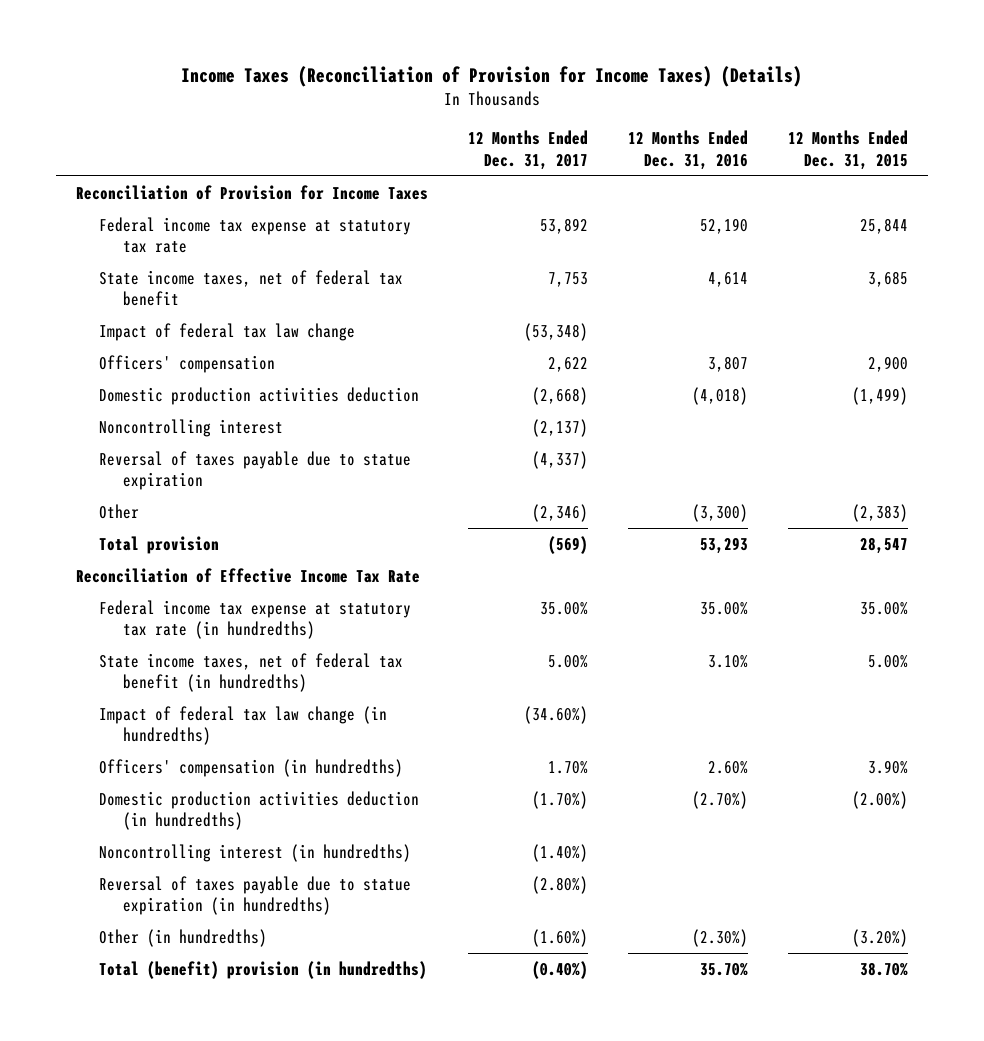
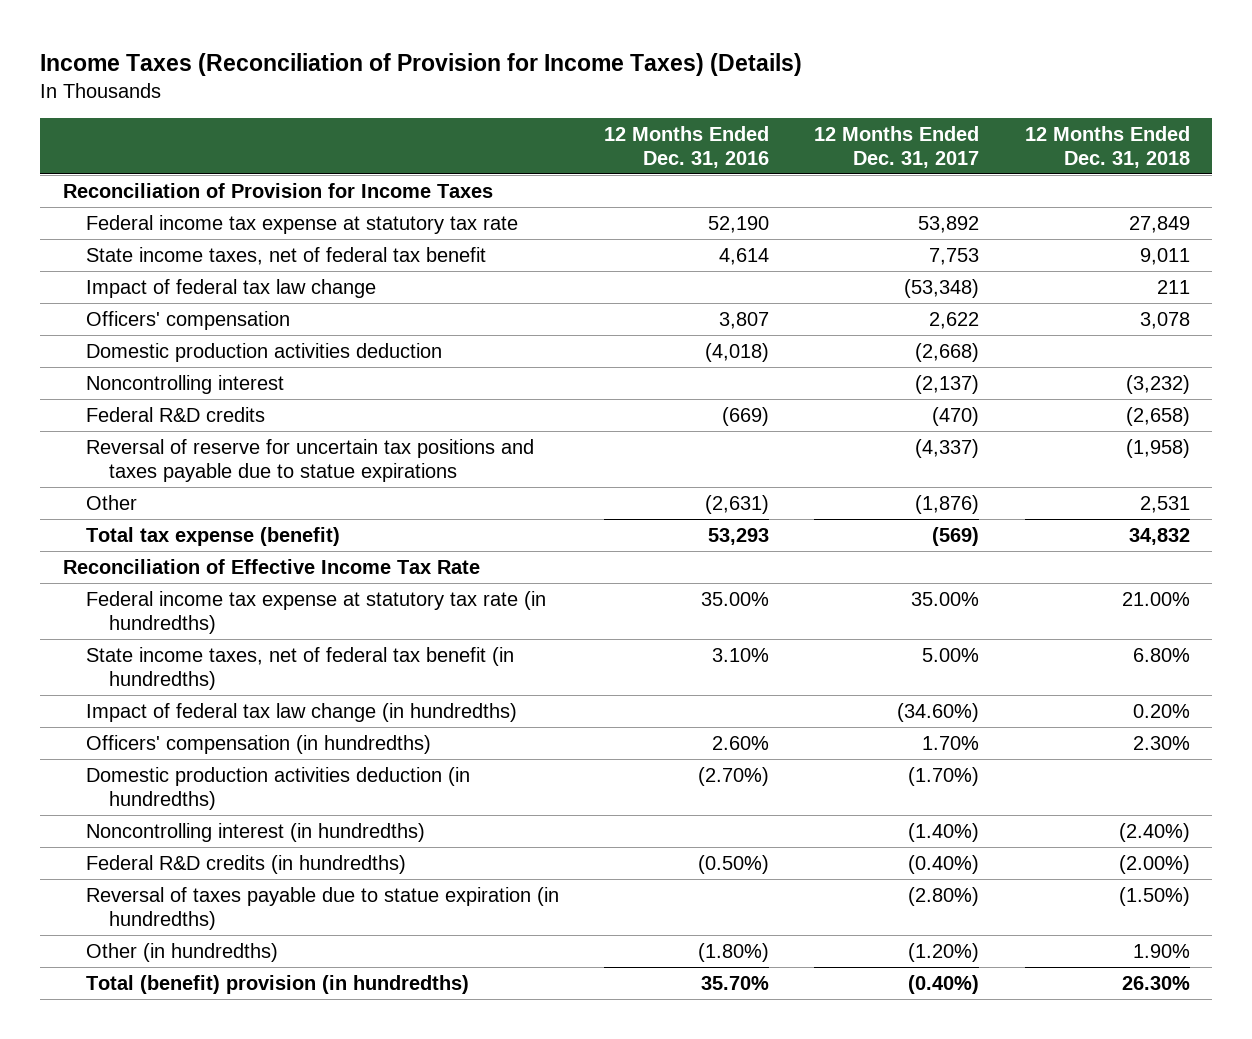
[787,130,908,170] 12 Months Ended Dec. 31, 2015 -> none
none -> [1024,126,1190,169] 12 Months Ended Dec. 31, 2018
none -> [85,406,265,422] Federal R&D credits
[99,450,412,491] Reversal of taxes payable due to statue expiration -> [85,438,534,482] Reversal of reserve for uncertain tax positions and taxes payable due to statue expirations
[531,503,588,522] (2,346) -> [915,494,980,514] (1,876)
[691,503,748,522] (3,300) -> [704,494,769,514] (2,631)
[99,535,220,554] Total provision -> [85,526,340,546] Total tax expense (benefit)
none -> [85,854,406,874] Federal R&D credits (in hundredths)
[531,928,588,947] (1.60%) -> [908,942,980,962] (1.20%)
[691,928,748,947] (2.30%) -> [697,942,769,962] (1.80%)

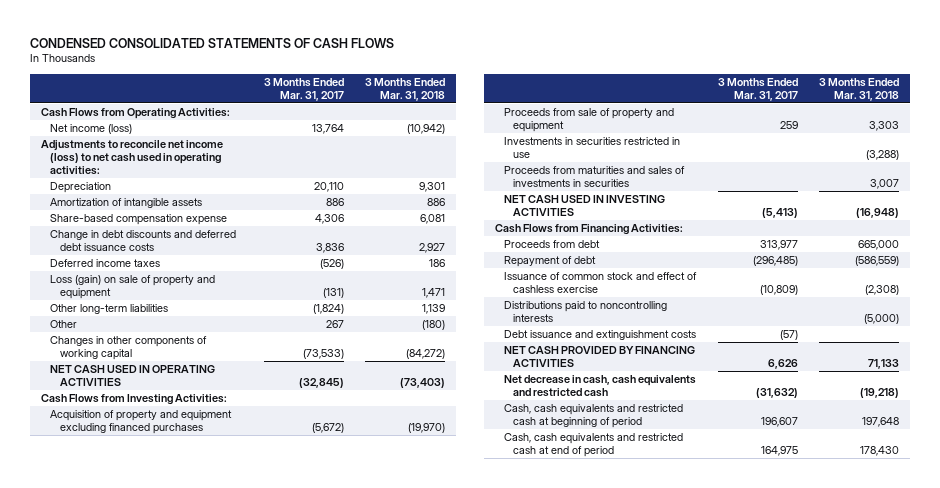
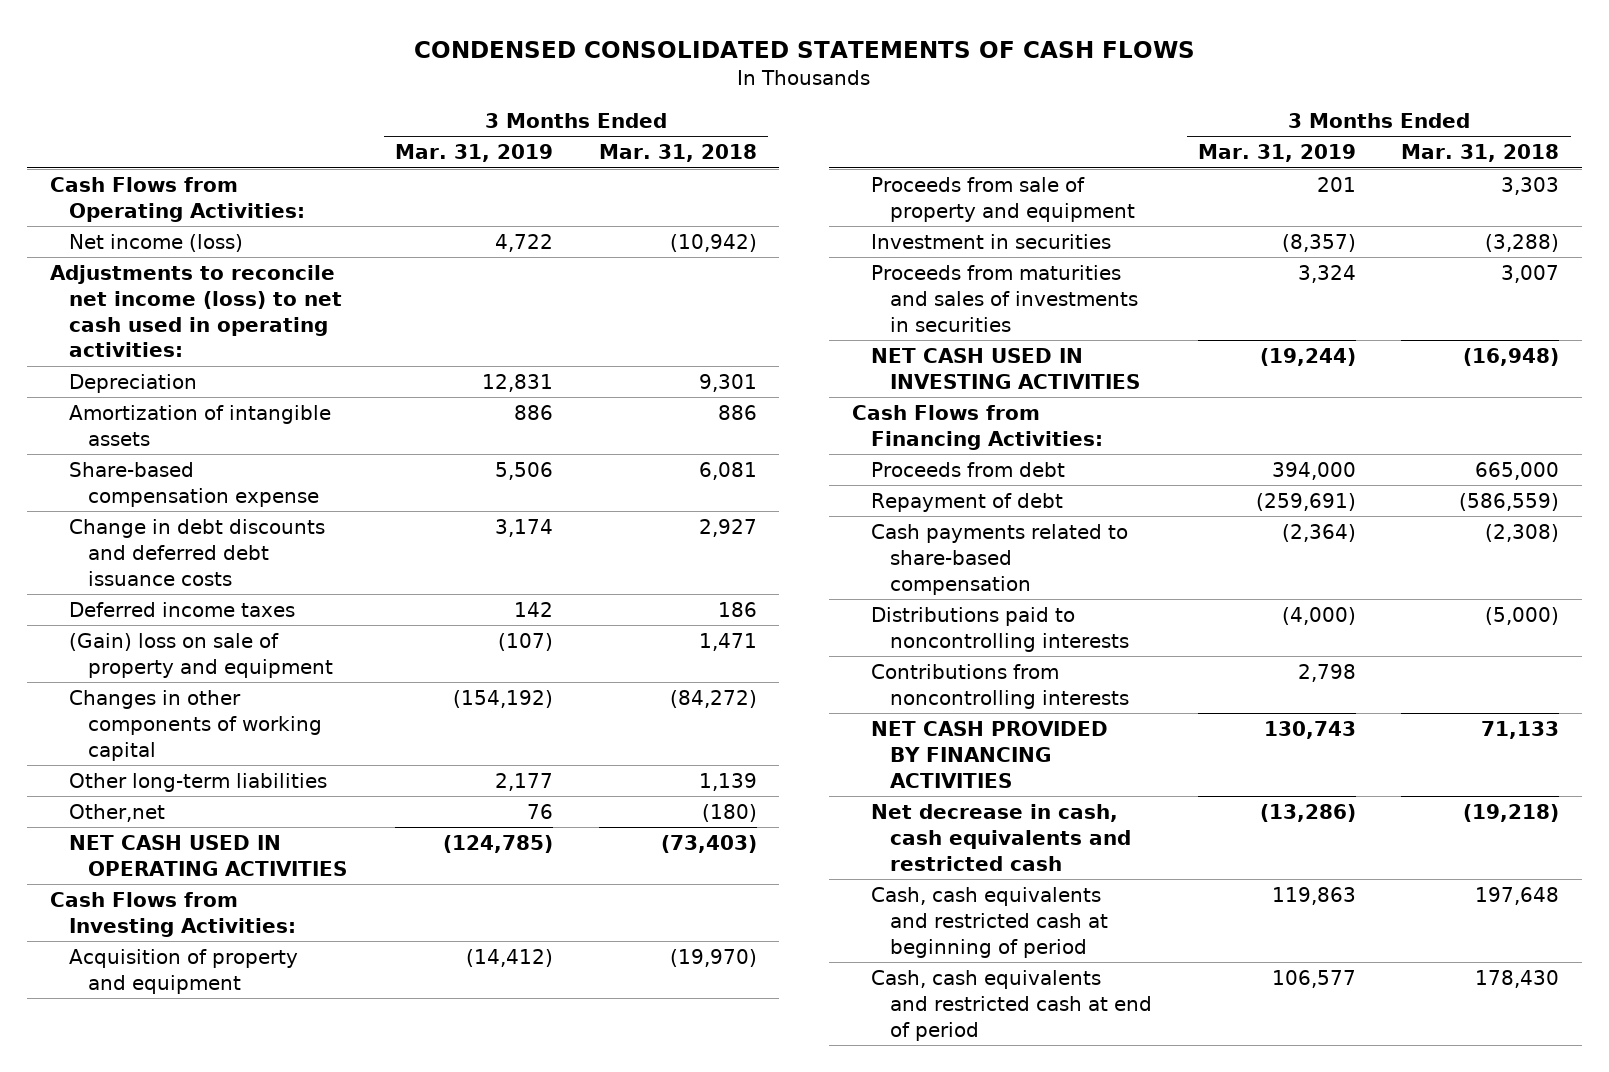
[263,77,344,101] 3 Months Ended Mar. 31, 2017 -> none
none -> [395,144,554,163] Mar. 31, 2019
[50,320,78,329] Other -> none
[50,275,216,300] Loss (gain) on sale of property and equipment -> [68,632,333,678] (Gain) loss on sale of property and equipment
[50,304,169,315] Other long-term liabilities -> [68,772,327,792] Other long-term liabilities
none -> [68,803,165,822] Other,net
[50,410,233,435] Acquisition of property and equipment excluding financed purchases -> [68,948,298,994] Acquisition of property and equipment
[504,137,681,159] Investments in securities restricted in use -> [871,233,1112,249] Investment in securities
[504,272,698,294] Issuance of common stock and effect of cashless exercise -> [871,523,1129,595] Cash payments related to share-based compensation
[504,330,697,341] Debt issuance and extinguishment costs -> none
none -> [871,663,1130,709] Contributions from noncontrolling interests

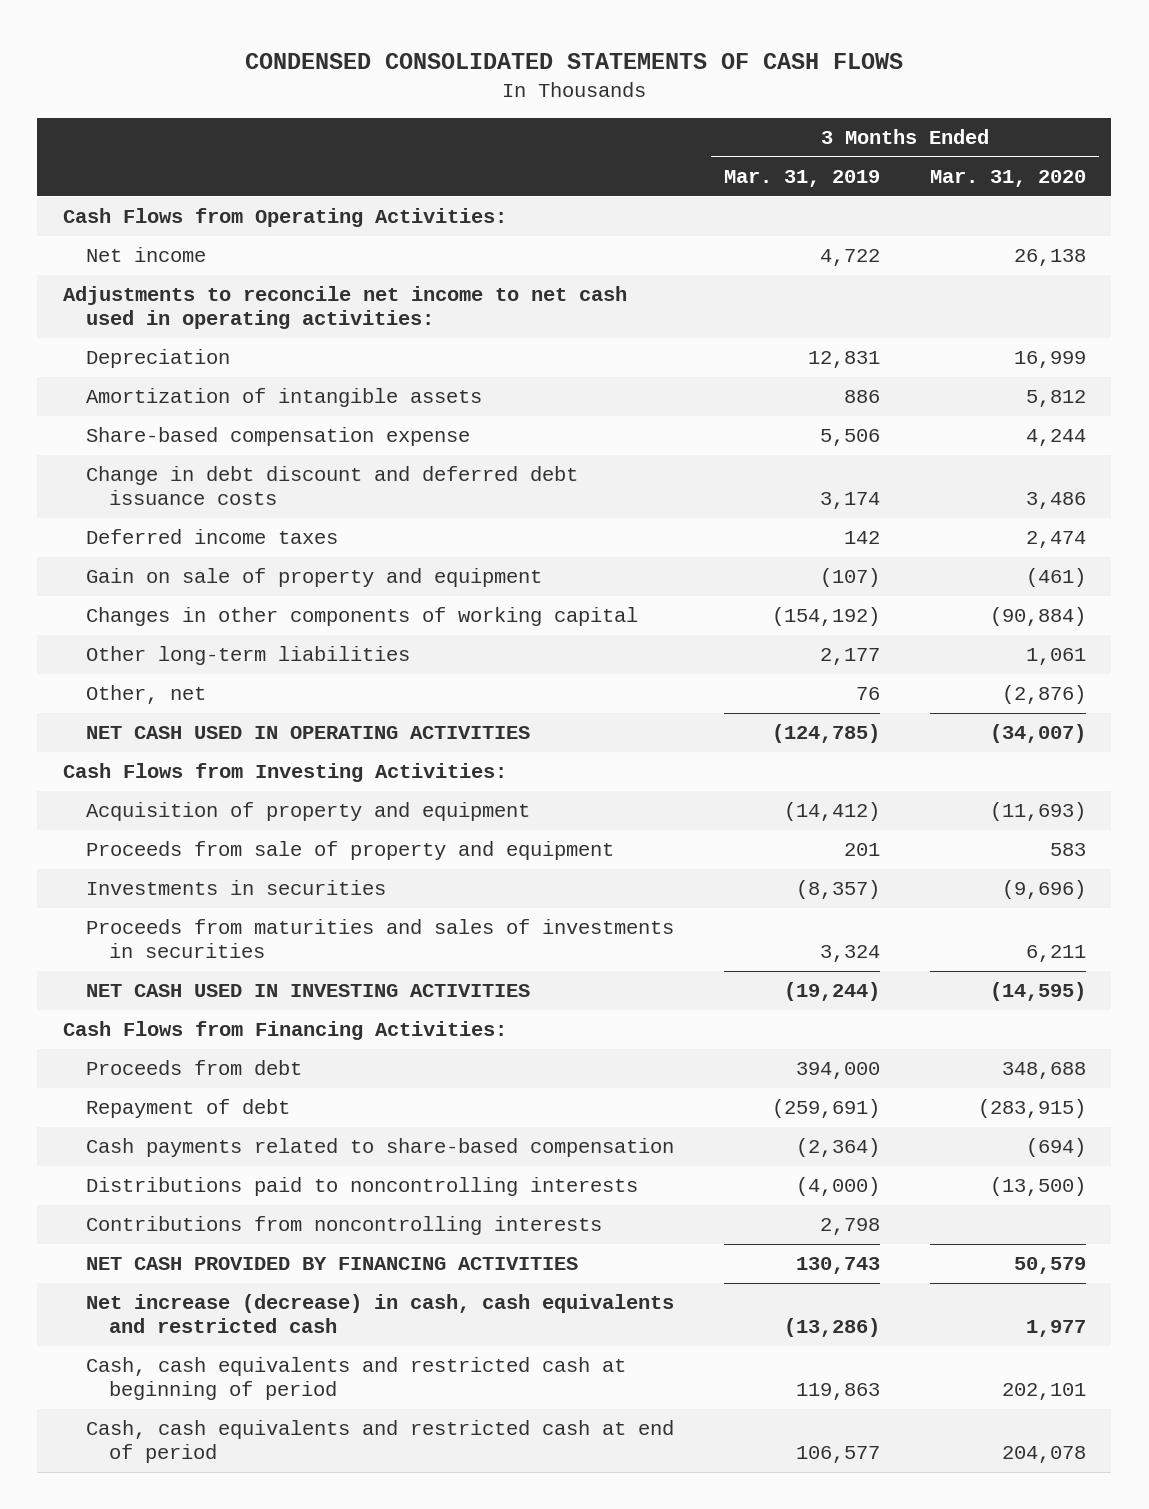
[598,144,757,163] Mar. 31, 2018 -> none
none -> [930,170,1087,188] Mar. 31, 2020
[68,233,243,252] Net income (loss) -> [85,247,206,263] Net income
[49,264,342,358] Adjustments to reconcile net income (loss) to net cash used in operating activities: -> [62,286,627,330] Adjustments to reconcile net income to net cash used in operating activities:
[68,518,325,586] Change in debt discounts and deferred debt issuance costs -> [85,466,578,506] Change in debt discount and deferred debt issuance costs
[68,632,333,678] (Gain) loss on sale of property and equipment -> [85,568,542,588] Gain on sale of property and equipment
[68,803,165,822] Other,net -> [85,685,206,705] Other, net
[871,233,1112,249] Investment in securities -> [85,880,386,896] Investments in securities
[871,803,1132,871] Net decrease in cash, cash equivalents and restricted cash -> [85,1294,674,1334] Net increase (decrease) in cash, cash equivalents and restricted cash

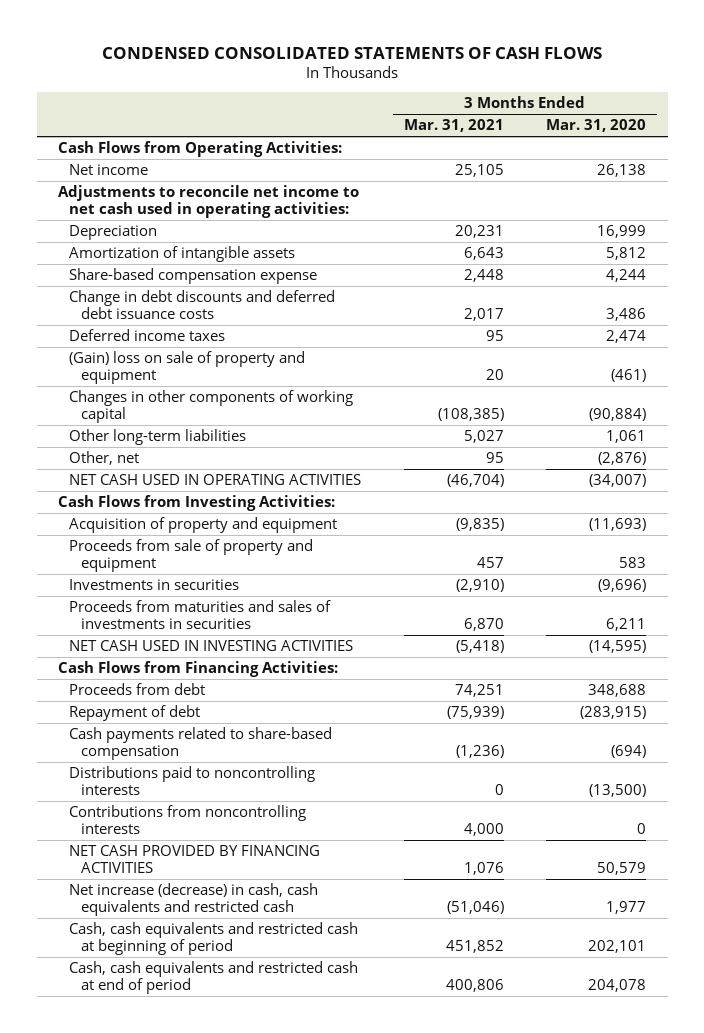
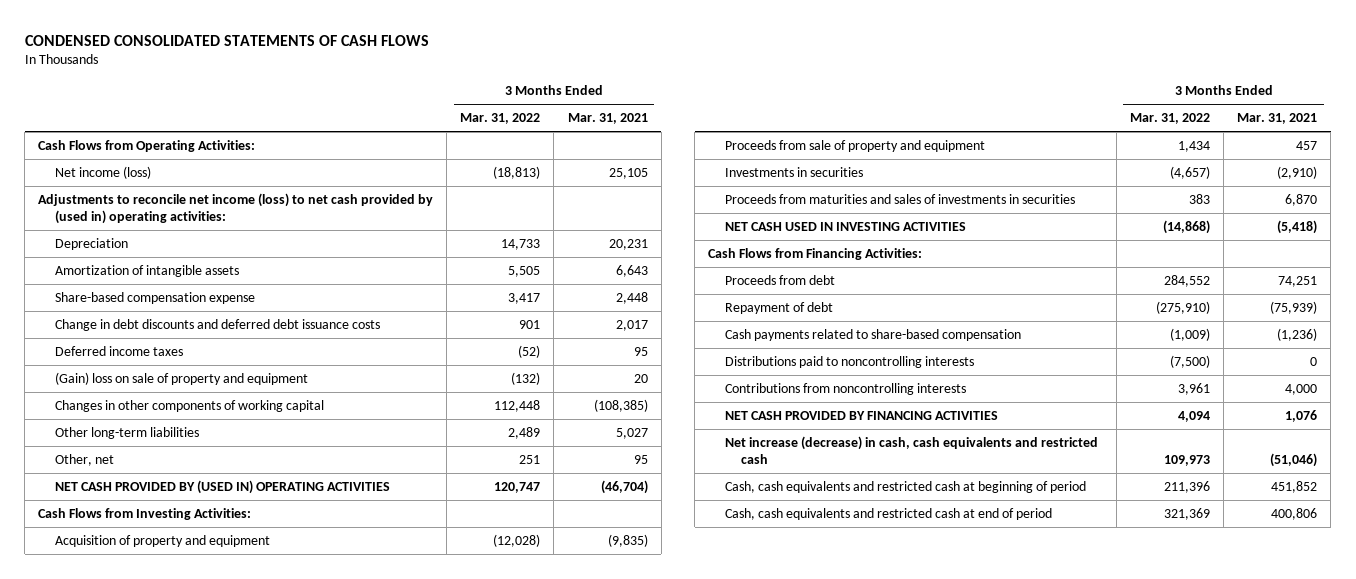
[546,119,647,133] Mar. 31, 2020 -> none
none -> [460,113,541,125] Mar. 31, 2022
[69,164,149,176] Net income -> [54,165,151,179] Net income (loss)
[57,185,359,219] Adjustments to reconcile net income to net cash used in operating activities: -> [38,192,434,224] Adjustments to reconcile net income (loss) to net cash provided by (used in) operating activities:
[69,474,362,486] NET CASH USED IN OPERATING ACTIVITIES -> [54,479,390,494] NET CASH PROVIDED BY (USED IN) OPERATING ACTIVITIES

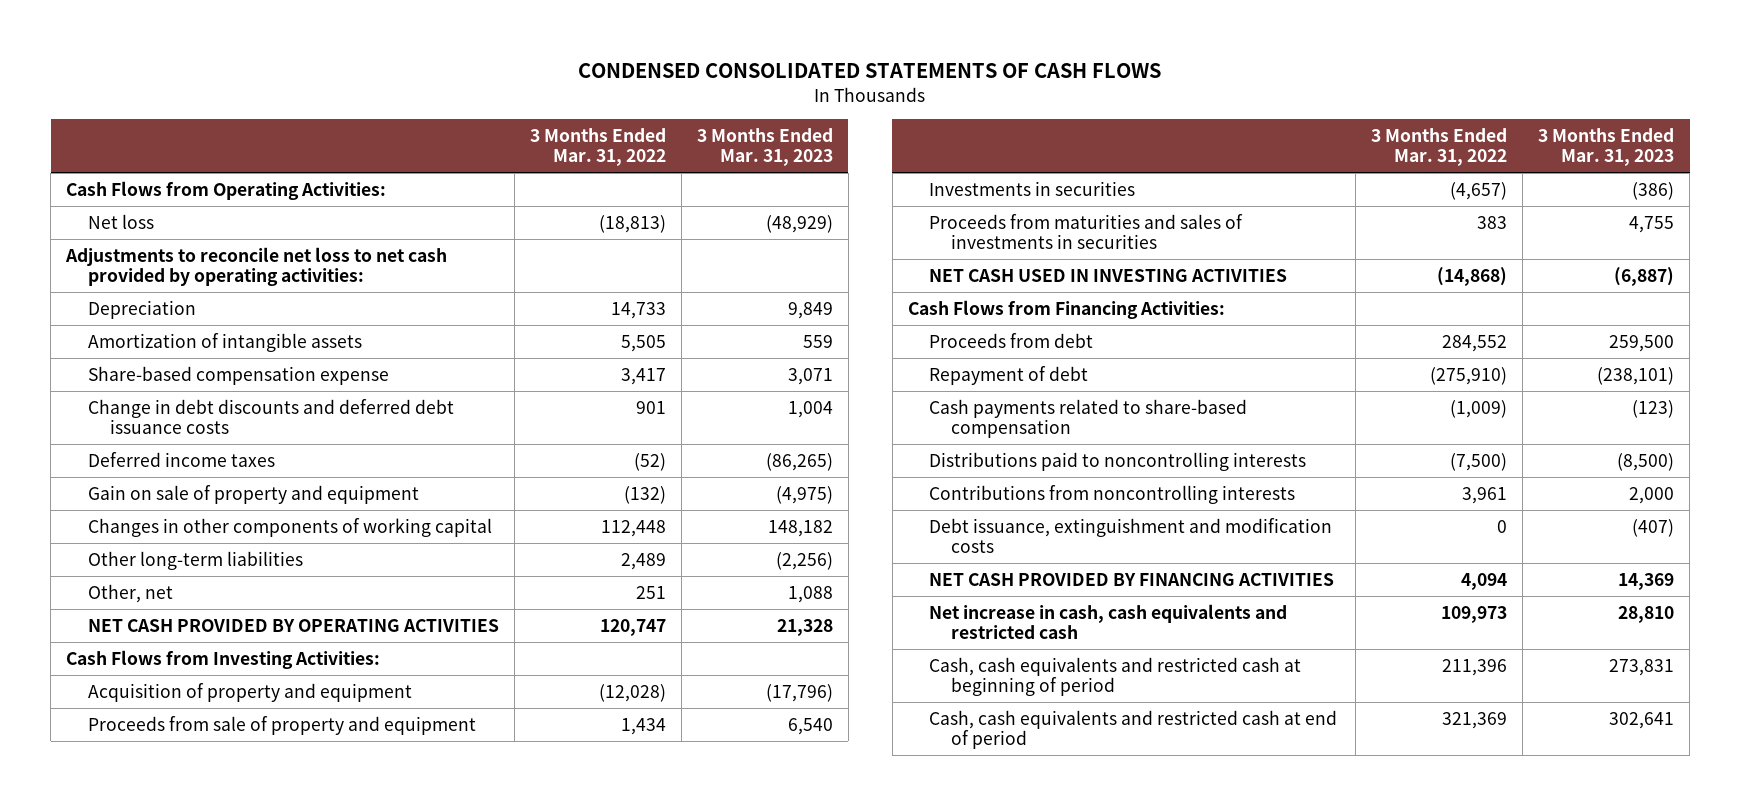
[567,113,648,125] Mar. 31, 2021 -> none
none -> [696,127,833,167] 3 Months Ended Mar. 31, 2023
[54,165,151,179] Net income (loss) -> [88,213,155,229] Net loss
[38,192,434,224] Adjustments to reconcile net income (loss) to net cash provided by (used in) operating activities: -> [65,246,448,287] Adjustments to reconcile net loss to net cash provided by operating activities:
[54,371,308,385] (Gain) loss on sale of property and equipment -> [88,484,420,504] Gain on sale of property and equipment
[54,479,390,494] NET CASH PROVIDED BY (USED IN) OPERATING ACTIVITIES -> [88,618,500,632] NET CASH PROVIDED BY OPERATING ACTIVITIES
none -> [929,517,1333,554] Debt issuance, extinguishment and modification costs
[724,435,1098,464] Net increase (decrease) in cash, cash equivalents and restricted cash -> [929,603,1288,640] Net increase in cash, cash equivalents and restricted cash

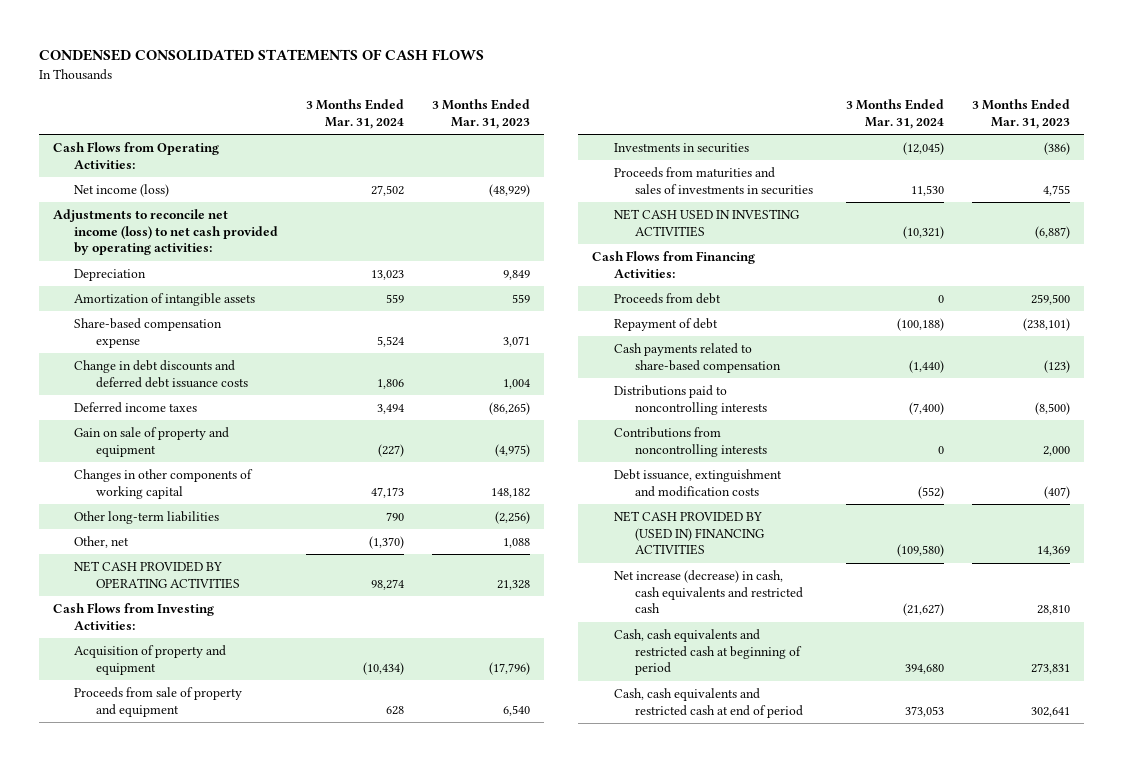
[529,127,666,167] 3 Months Ended Mar. 31, 2022 -> none
none -> [306,99,405,129] 3 Months Ended Mar. 31, 2024
[88,213,155,229] Net loss -> [74,184,170,198] Net income (loss)
[65,246,448,287] Adjustments to reconcile net loss to net cash provided by operating activities: -> [53,209,279,256] Adjustments to reconcile net income (loss) to net cash provided by operating activities:
[929,572,1335,586] NET CASH PROVIDED BY FINANCING ACTIVITIES -> [613,511,765,556] NET CASH PROVIDED BY (USED IN) FINANCING ACTIVITIES
[929,603,1288,640] Net increase in cash, cash equivalents and restricted cash -> [613,570,804,614] Net increase (decrease) in cash, cash equivalents and restricted cash

